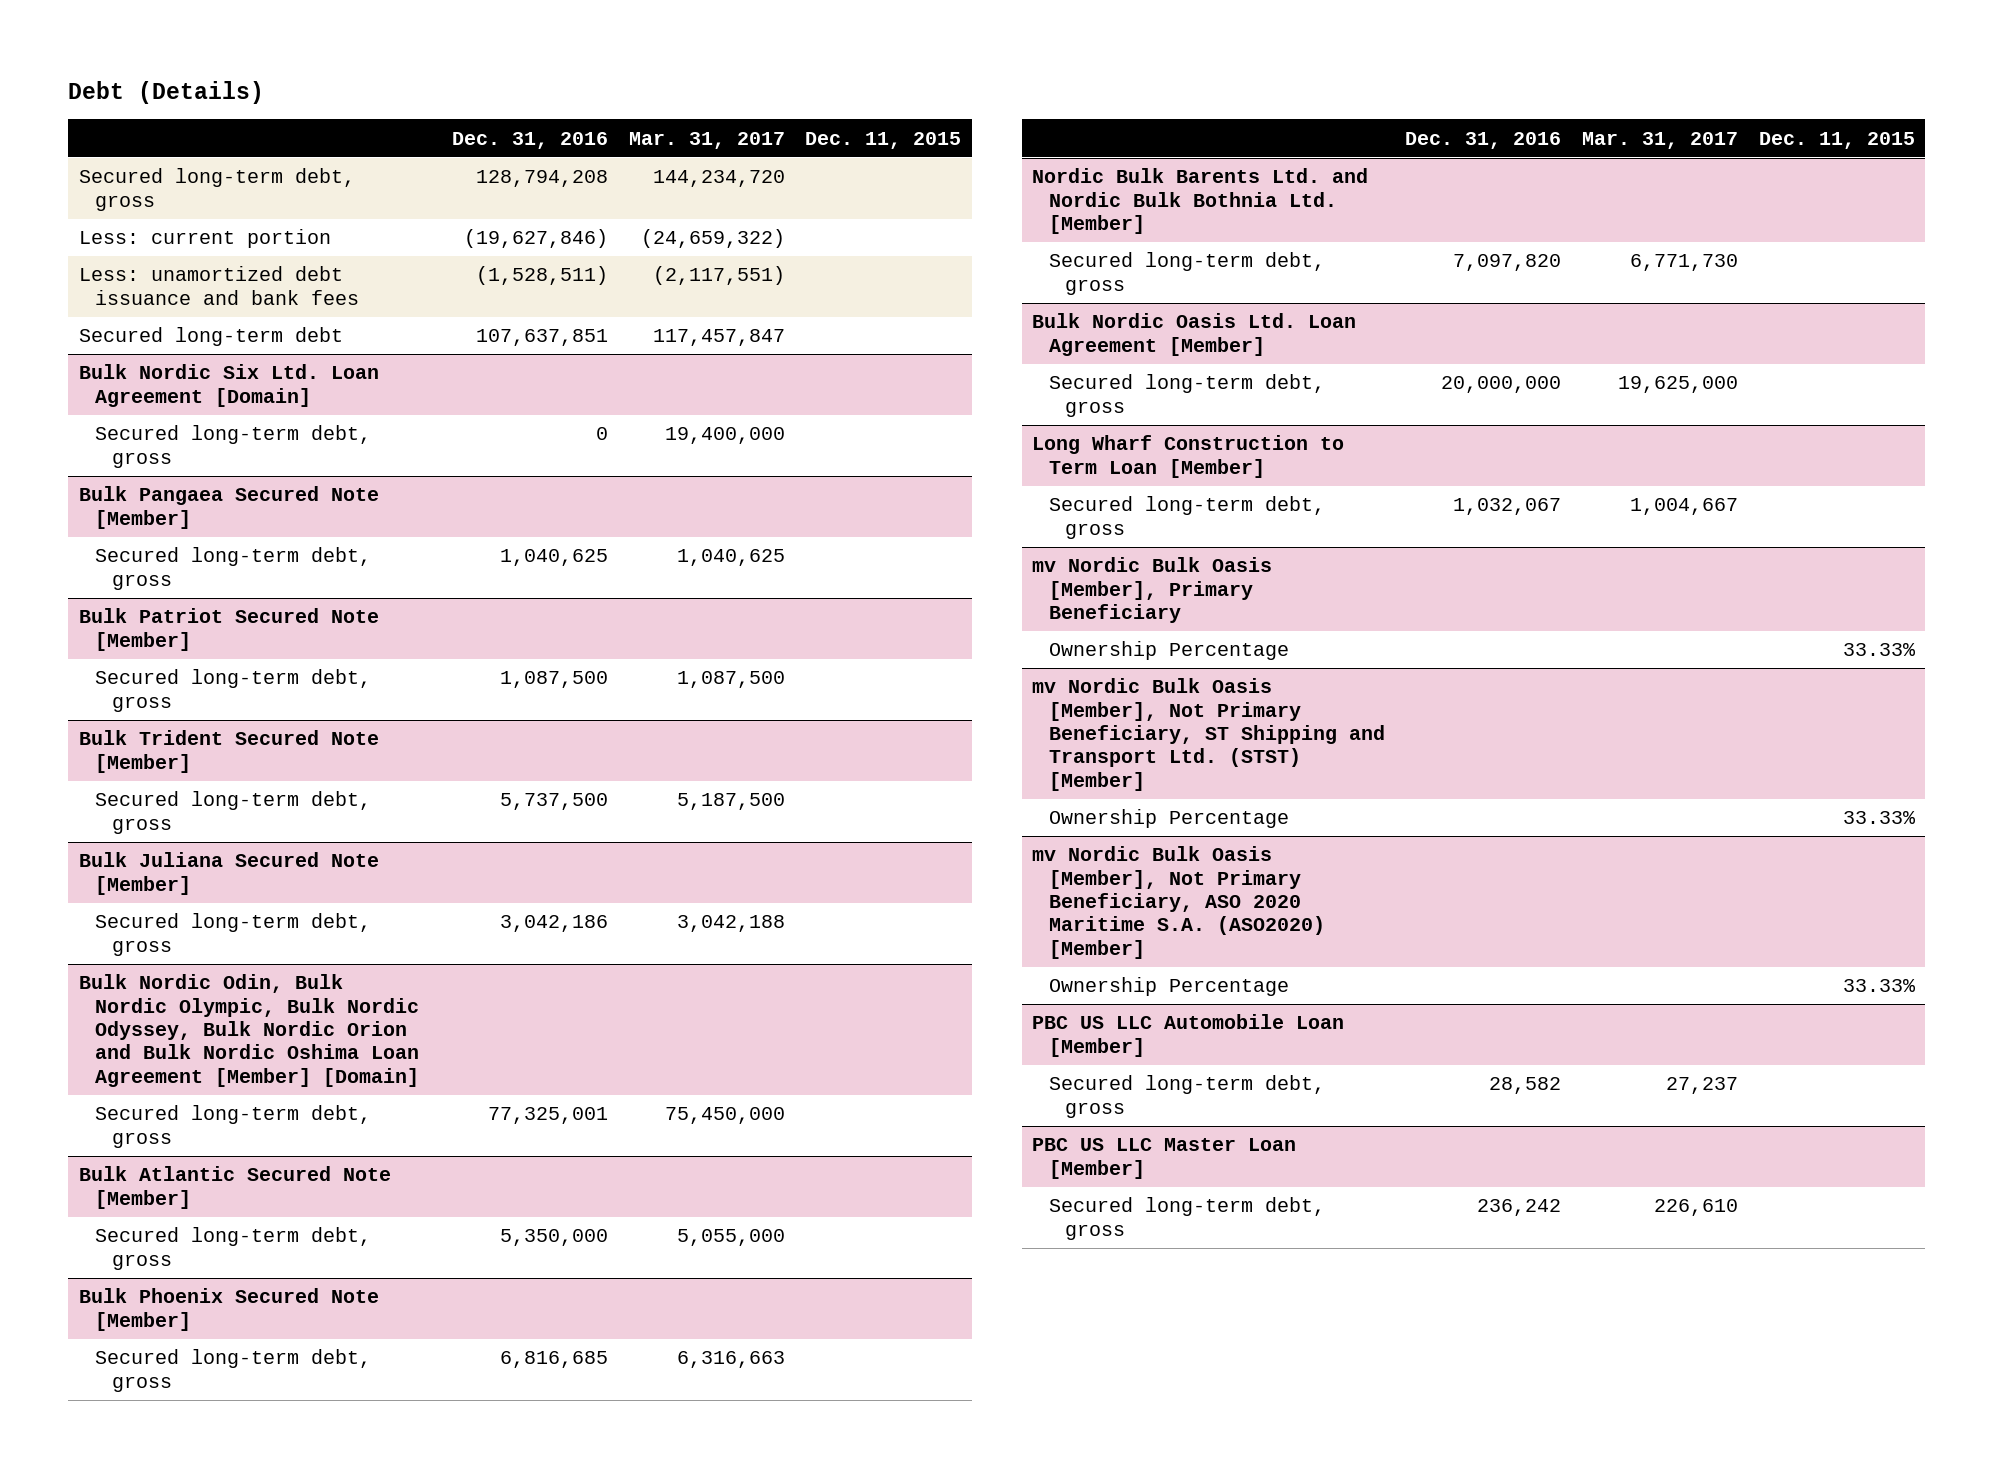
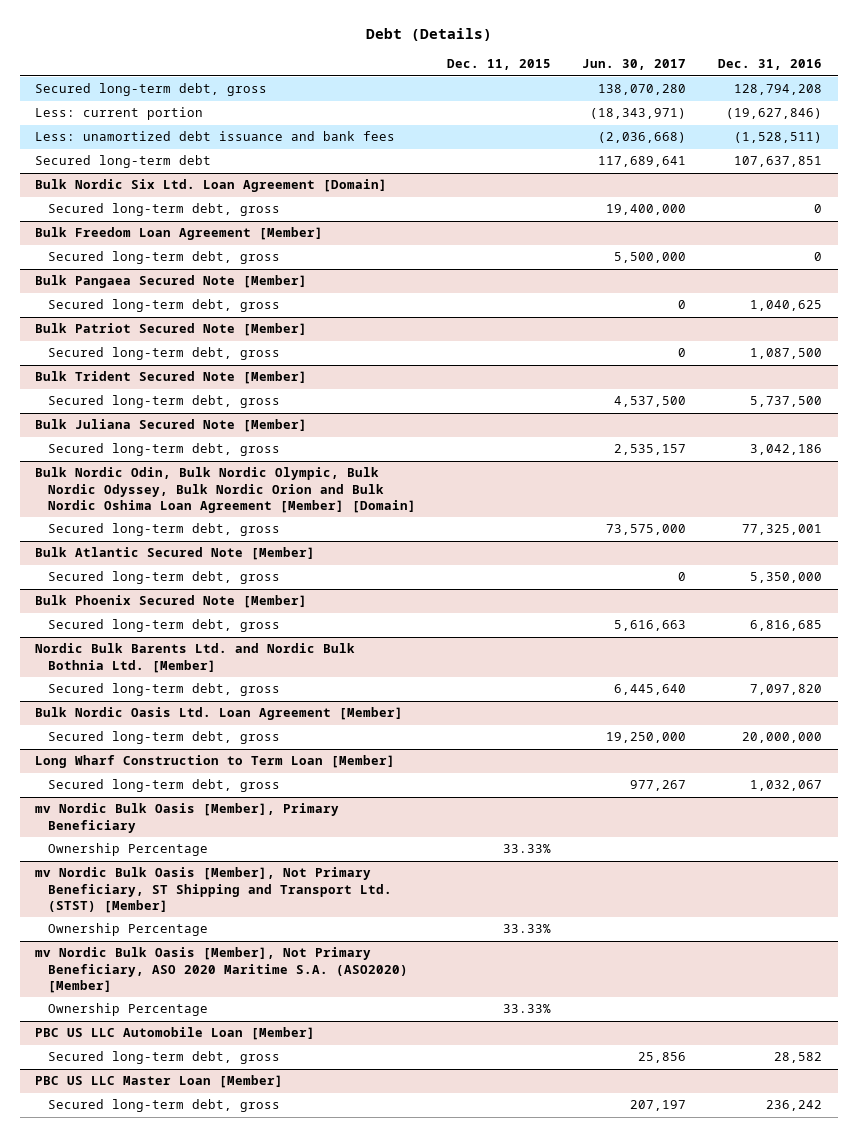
[628,131,785,149] Mar. 31, 2017 -> none
none -> [582,59,687,71] Jun. 30, 2017
none -> [35,227,324,241] Bulk Freedom Loan Agreement [Member]
none -> [47,251,280,265] Secured long-term debt, gross

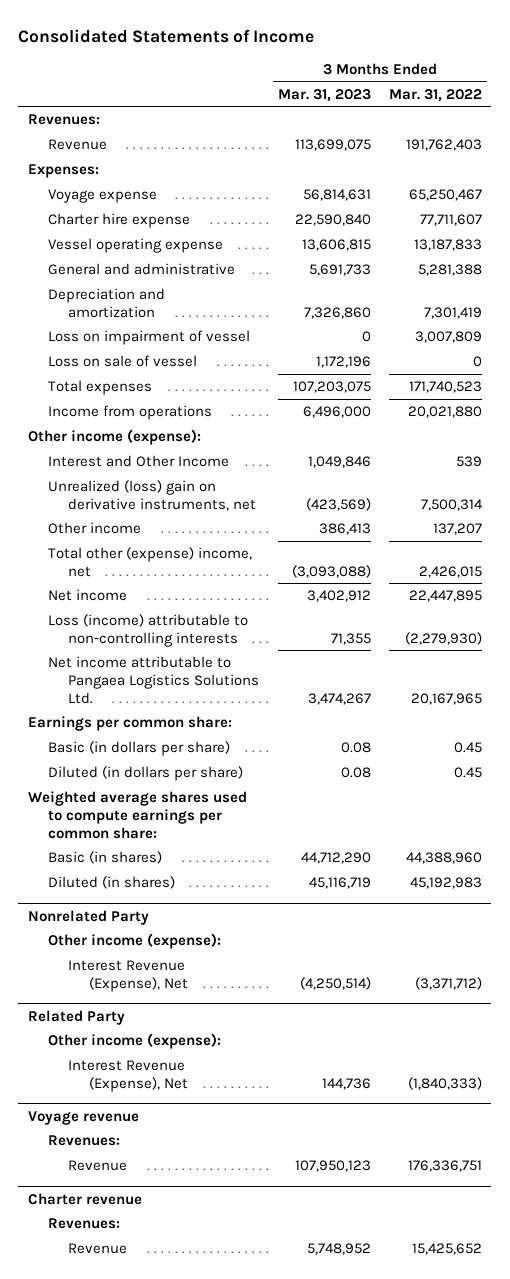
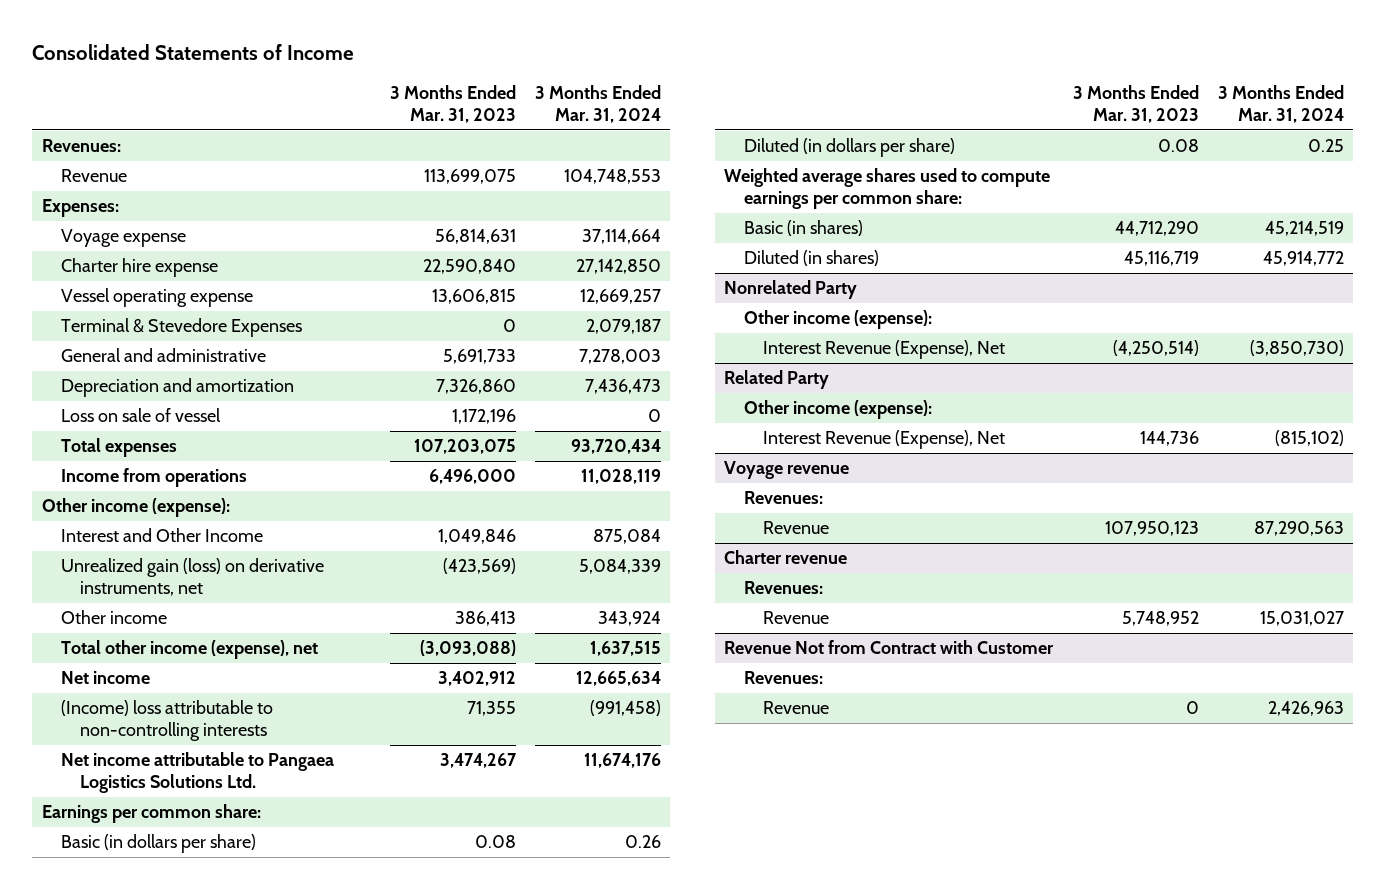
[389,88,483,102] Mar. 31, 2022 -> none
none -> [534,84,661,123] 3 Months Ended Mar. 31, 2024
none -> [60,318,302,338] Terminal & Stevedore Expenses
[47,330,250,346] Loss on impairment of vessel -> none
[47,480,257,511] Unrealized (loss) gain on derivative instruments, net -> [60,558,324,597] Unrealized gain (loss) on derivative instruments, net
[47,547,252,577] Total other (expense) income, net -> [60,640,318,660] Total other income (expense), net
[47,614,248,647] Loss (income) attributable to non-controlling interests -> [60,700,273,742] (Income) loss attributable to non-controlling interests
none -> [724,640,1055,655] Revenue Not from Contract with Customer
none -> [743,671,823,685] Revenues:
none -> [762,701,829,715] Revenue

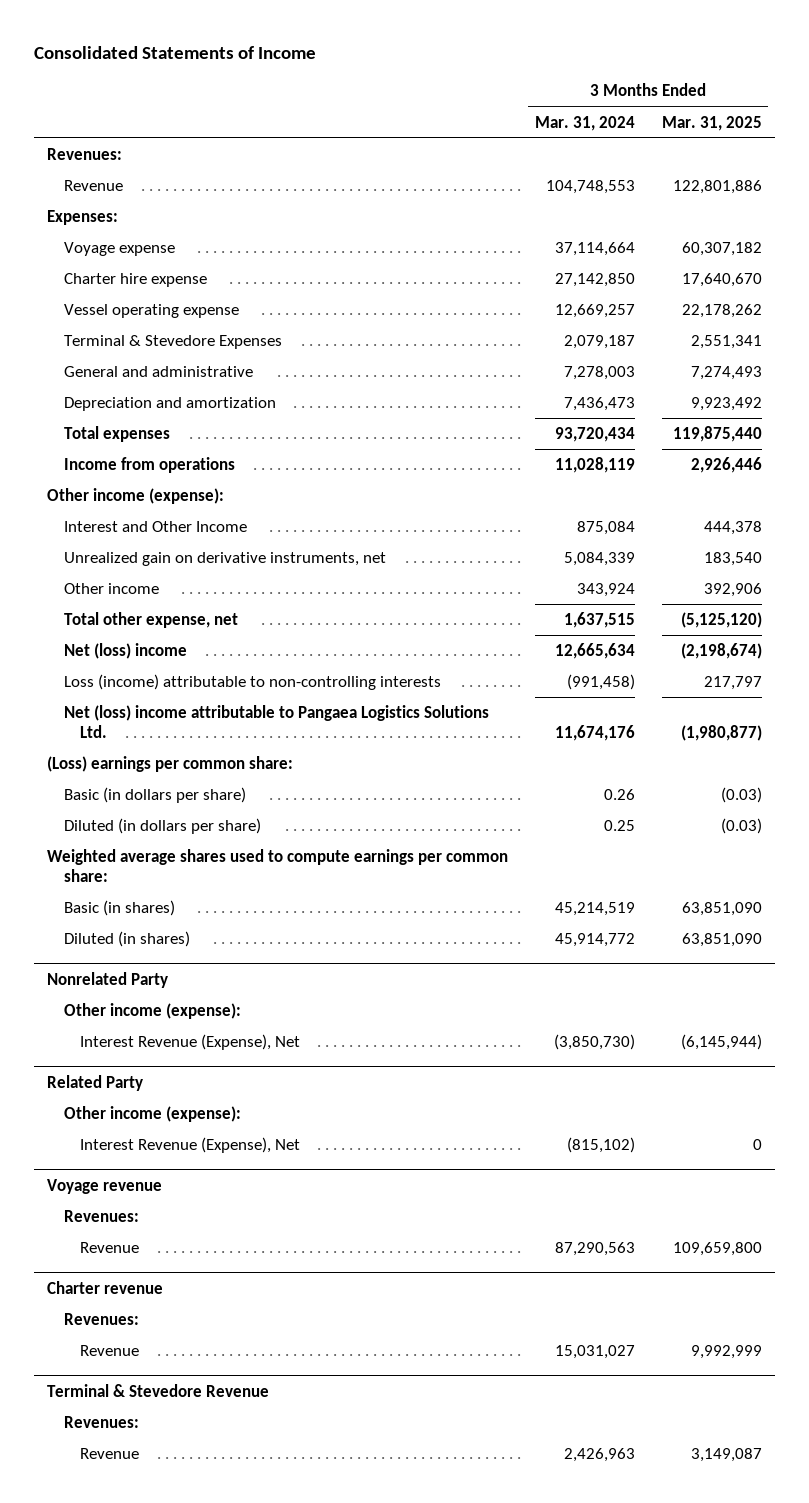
[389,84,516,123] 3 Months Ended Mar. 31, 2023 -> none
none -> [661,115,762,131] Mar. 31, 2025
[60,408,221,423] Loss on sale of vessel -> none
[60,558,324,597] Unrealized gain (loss) on derivative instruments, net -> [63,551,386,566] Unrealized gain on derivative instruments, net
[60,640,318,660] Total other income (expense), net -> [63,611,238,628] Total other expense, net
[60,671,150,685] Net income -> [63,642,187,659] Net (loss) income
[60,700,273,742] (Income) loss attributable to non-controlling interests -> [63,673,441,690] Loss (income) attributable to non-controlling interests
[60,752,334,794] Net income attributable to Pangaea Logistics Solutions Ltd. -> [63,704,489,738] Net (loss) income attributable to Pangaea Logistics Solutions Ltd.
[41,804,261,824] Earnings per common share: -> [47,755,294,772] (Loss) earnings per common share:
[724,640,1055,655] Revenue Not from Contract with Customer -> [47,1383,270,1397] Terminal & Stevedore Revenue

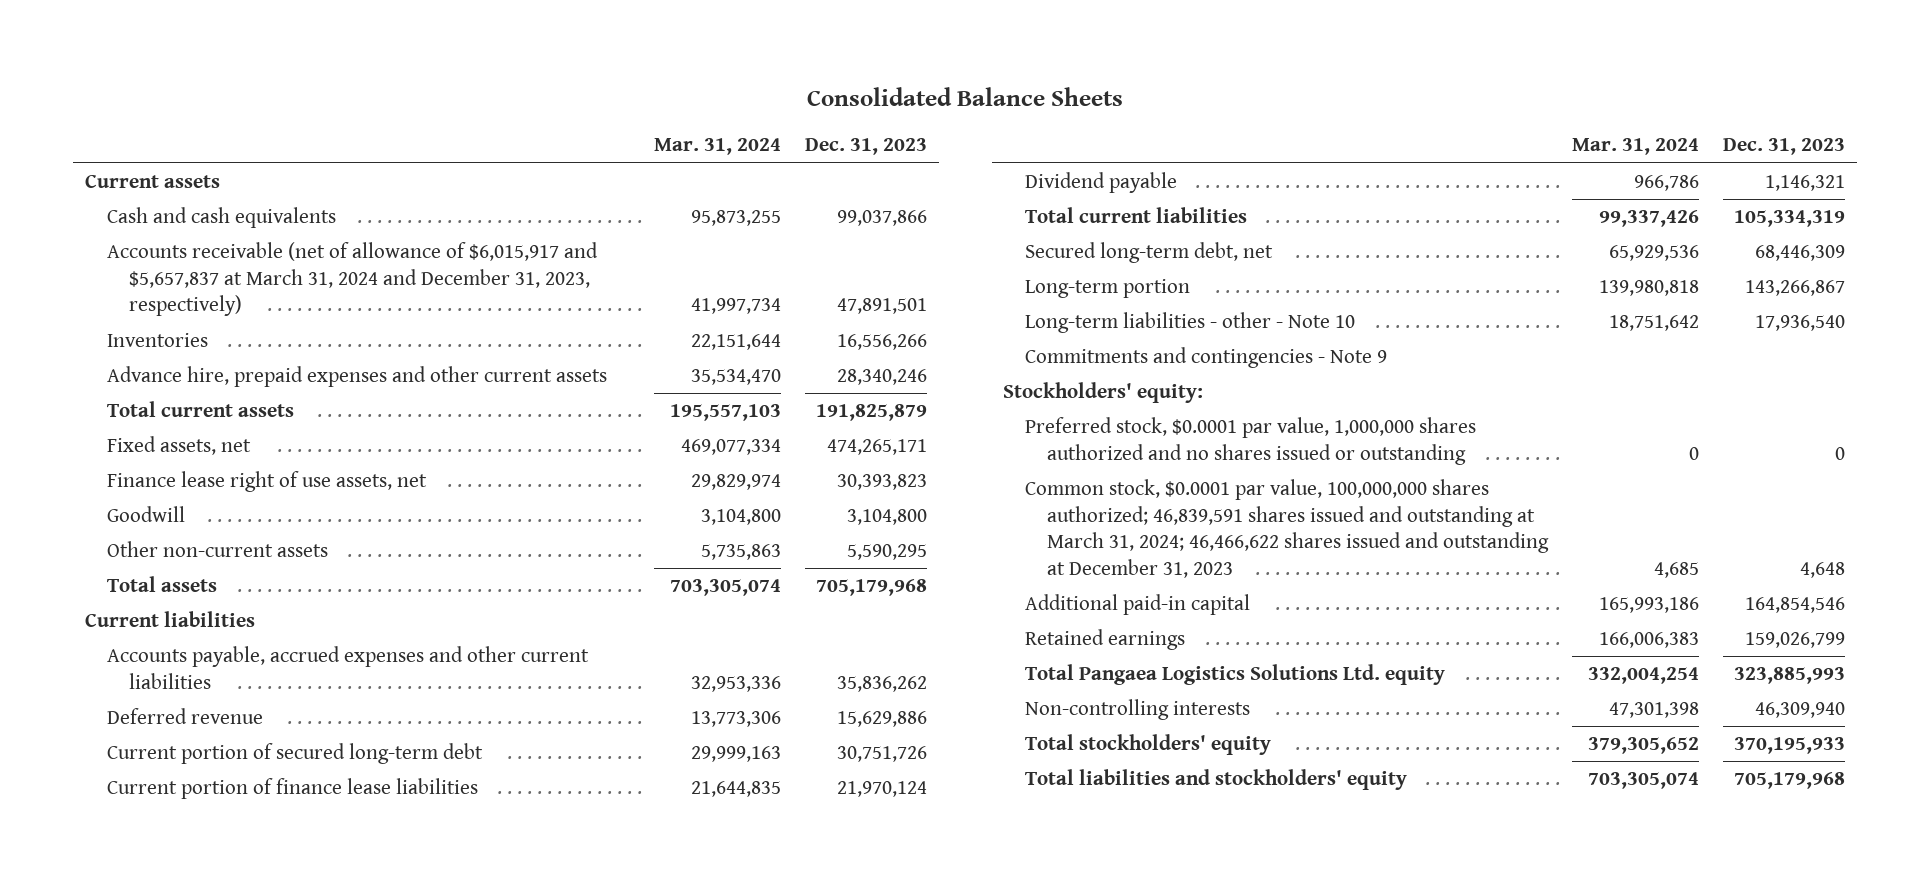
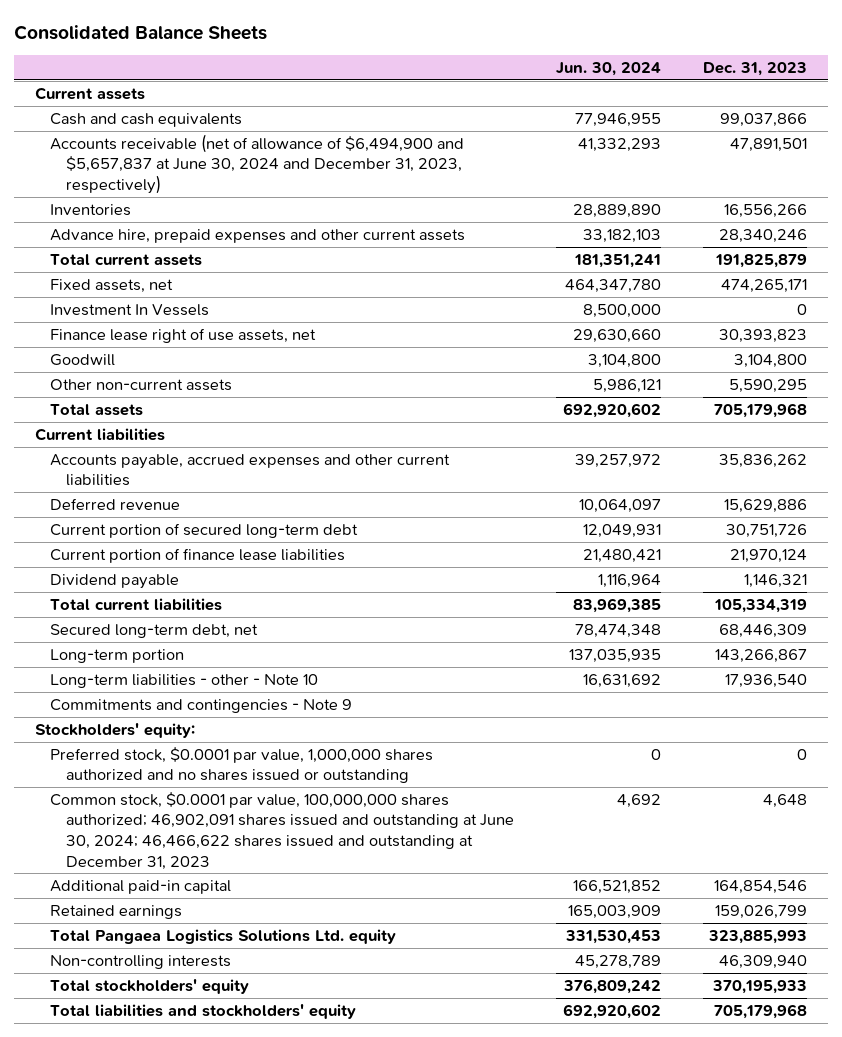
[653,138,781,156] Mar. 31, 2024 -> none
none -> [556,62,662,77] Jun. 30, 2024
[107,242,599,317] Accounts receivable (net of allowance of $6,015,917 and $5,657,837 at March 31, 2024 and December 31, 2023, respectively) -> [50,133,465,195] Accounts receivable (net of allowance of $6,494,900 and $5,657,837 at June 30, 2024 and December 31, 2023, respectively)
none -> [50,303,210,316] Investment In Vessels
[1025,479,1550,579] Common stock, $0.0001 par value, 100,000,000 shares authorized; 46,839,591 shares issued and outstanding at March 31, 2024; 46,466,622 shares issued and outstanding at December 31, 2023 -> [50,791,515,870] Common stock, $0.0001 par value, 100,000,000 shares authorized; 46,902,091 shares issued and outstanding at June 30, 2024; 46,466,622 shares issued and outstanding at December 31, 2023

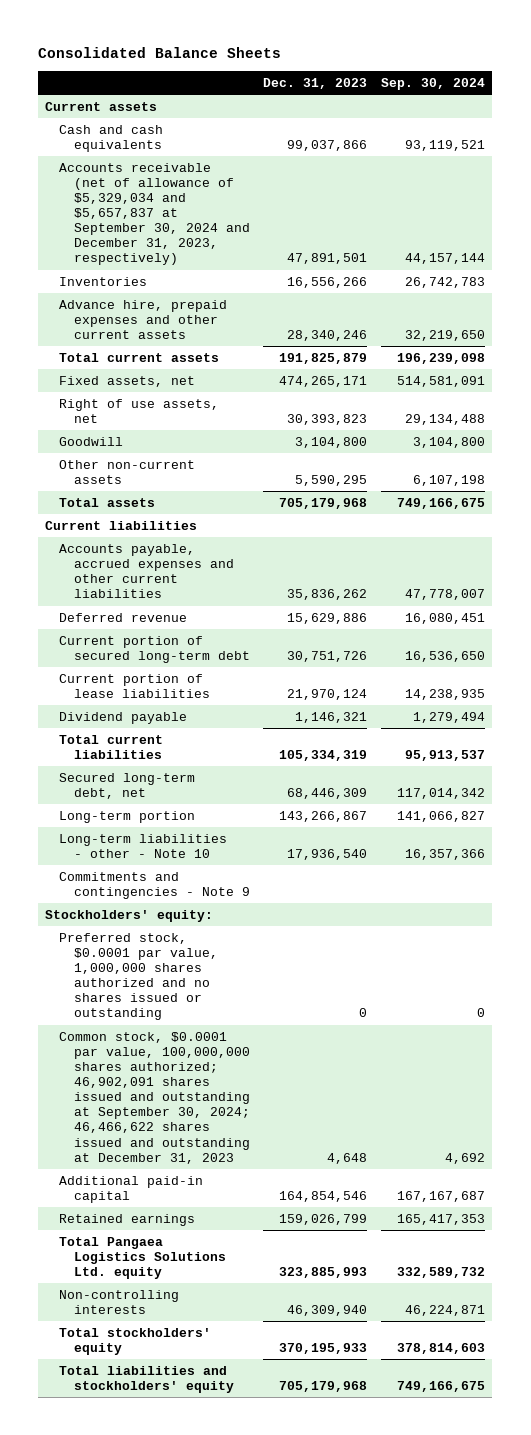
[556,62,662,77] Jun. 30, 2024 -> none
none -> [381,77,486,90] Sep. 30, 2024
[50,133,465,195] Accounts receivable (net of allowance of $6,494,900 and $5,657,837 at June 30, 2024 and December 31, 2023, respectively) -> [59,162,250,266] Accounts receivable (net of allowance of $5,329,034 and $5,657,837 at September 30, 2024 and December 31, 2023, respectively)
[50,303,210,316] Investment In Vessels -> none
[50,327,317,343] Finance lease right of use assets, net -> [59,398,220,423] Right of use assets, net
[50,547,346,563] Current portion of finance lease liabilities -> [59,673,210,698] Current portion of lease liabilities
[50,791,515,870] Common stock, $0.0001 par value, 100,000,000 shares authorized; 46,902,091 shares issued and outstanding at June 30, 2024; 46,466,622 shares issued and outstanding at December 31, 2023 -> [59,1031,250,1164] Common stock, $0.0001 par value, 100,000,000 shares authorized; 46,902,091 shares issued and outstanding at September 30, 2024; 46,466,622 shares issued and outstanding at December 31, 2023

